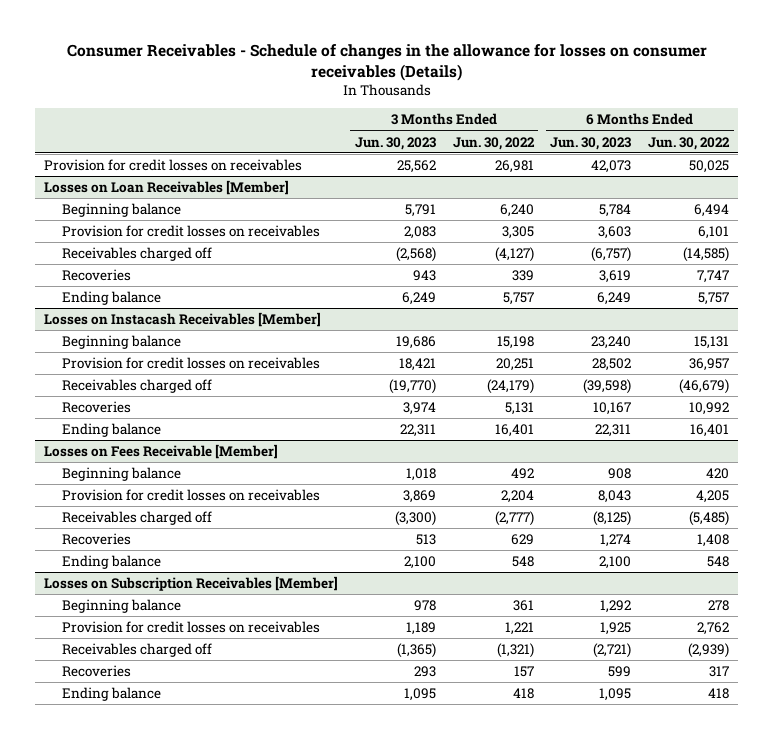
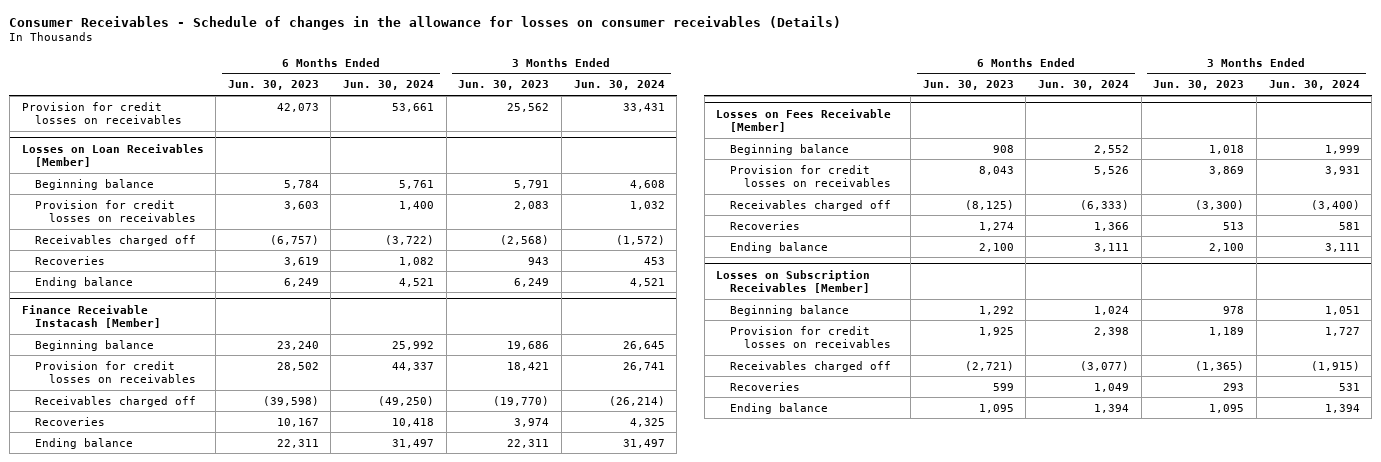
[452,136,535,150] Jun. 30, 2022 -> none
[648,136,731,150] Jun. 30, 2022 -> none
none -> [343,80,435,91] Jun. 30, 2024
none -> [573,80,665,91] Jun. 30, 2024
[43,312,321,328] Losses on Instacash Receivables [Member] -> [21,304,162,329] Finance Receivable Instacash [Member]

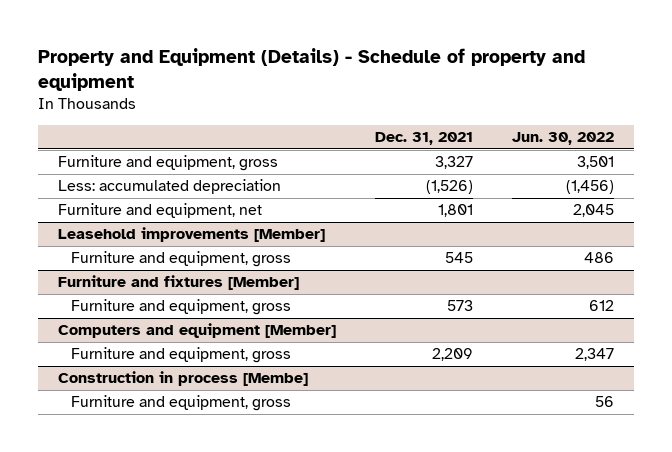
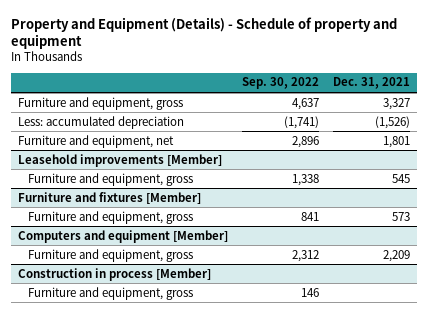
[512,132,615,146] Jun. 30, 2022 -> none
none -> [242,77,320,90] Sep. 30, 2022
[57,371,308,387] Construction in process [Membe] -> [18,267,212,281] Construction in process [Member]

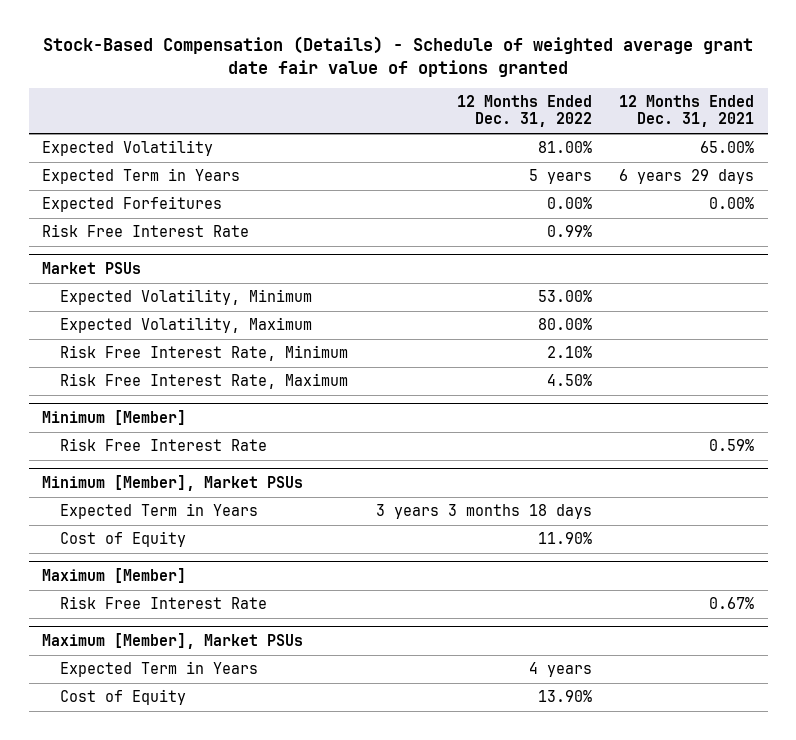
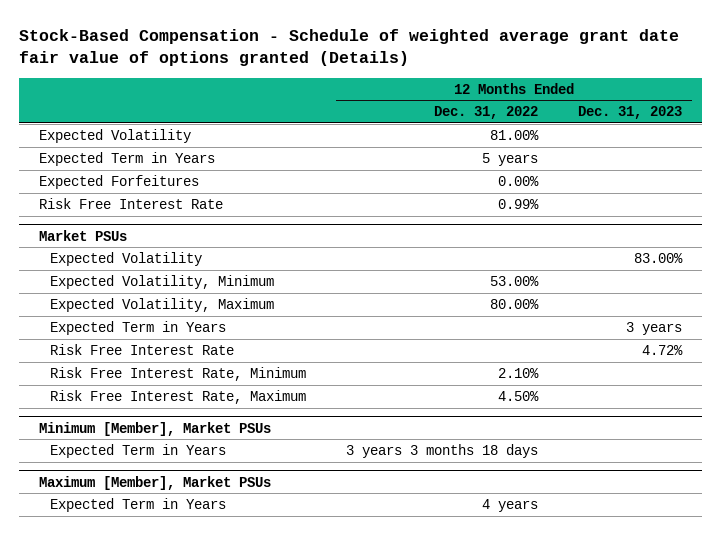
[43,36,754,77] Stock-Based Compensation (Details) - Schedule of weighted average grant date fair value of options granted -> [19,29,680,67] Stock-Based Compensation - Schedule of weighted average grant date fair value of options granted (Details)
[618,95,754,128] 12 Months Ended Dec. 31, 2021 -> none
none -> [578,106,683,120] Dec. 31, 2023
none -> [50,251,203,266] Expected Volatility
none -> [50,320,227,335] Expected Term in Years
none -> [50,343,235,355] Risk Free Interest Rate
[42,409,187,425] Minimum [Member] -> none
[60,438,268,452] Risk Free Interest Rate -> none
[60,531,187,548] Cost of Equity -> none
[42,567,187,583] Maximum [Member] -> none
[60,596,268,610] Risk Free Interest Rate -> none
[60,689,187,706] Cost of Equity -> none

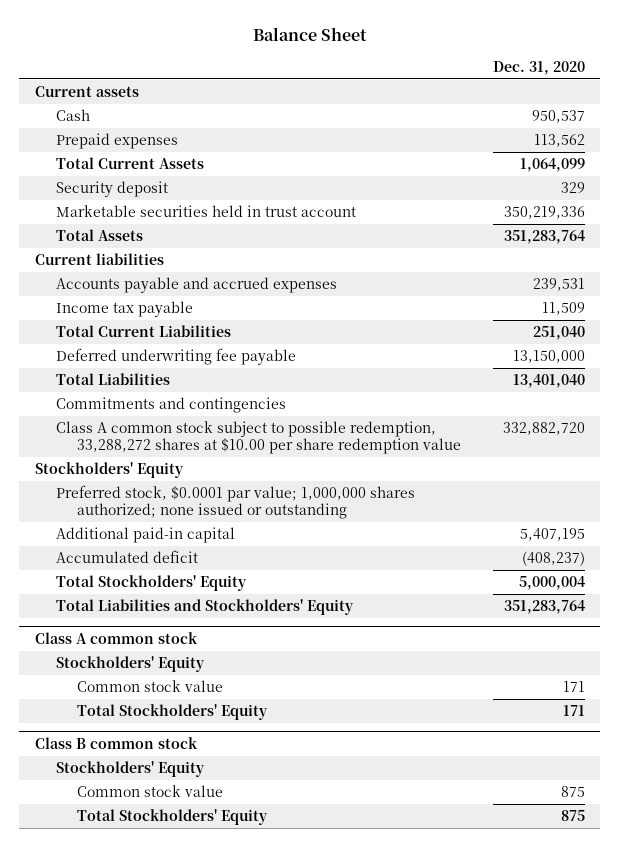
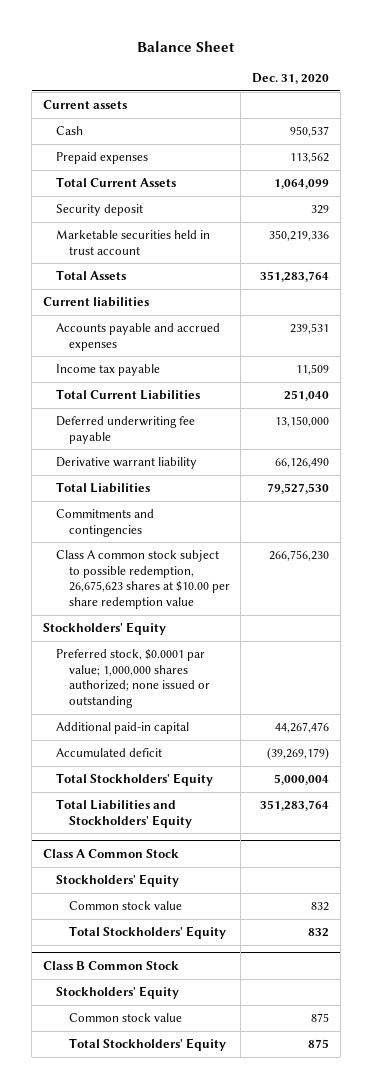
none -> [55,457,197,470] Derivative warrant liability
[512,374,585,389] 13,401,040 -> [267,483,330,495] 79,527,530
[55,421,462,455] Class A common stock subject to possible redemption, 33,288,272 shares at $10.00 per share redemption value -> [55,550,230,609] Class A common stock subject to possible redemption, 26,675,623 shares at $10.00 per share redemption value
[502,422,585,436] 332,882,720 -> [269,550,330,562] 266,756,230
[519,528,585,542] 5,407,195 -> [275,722,330,734] 44,267,476
[521,551,585,567] (408,237) -> [267,747,330,761] (39,269,179)
[34,631,198,644] Class A common stock -> [43,848,180,858] Class A Common Stock
[562,681,585,693] 171 -> [311,902,330,912] 832
[562,705,585,717] 171 -> [308,928,330,938] 832
[34,736,198,749] Class B common stock -> [43,960,180,970] Class B Common Stock

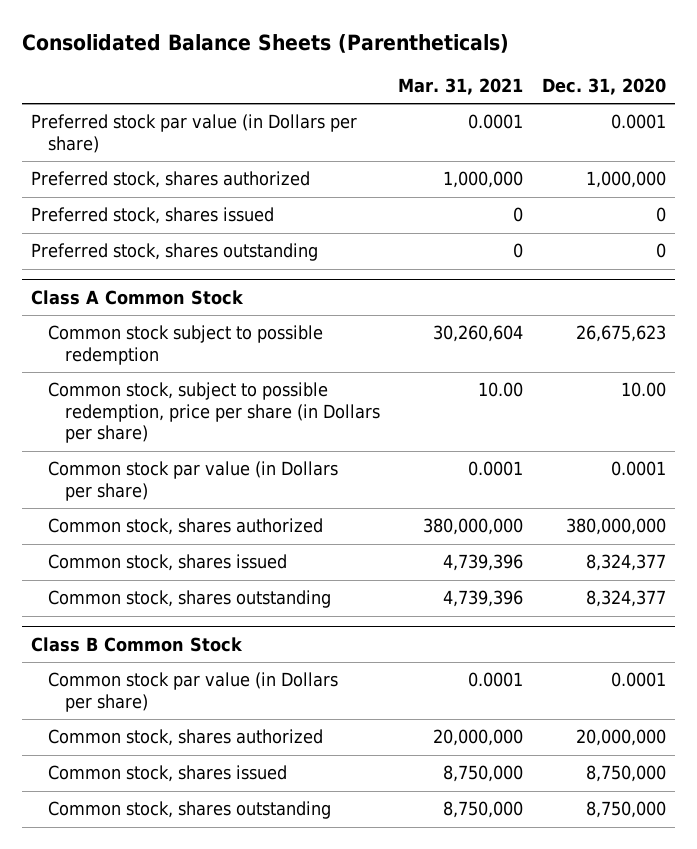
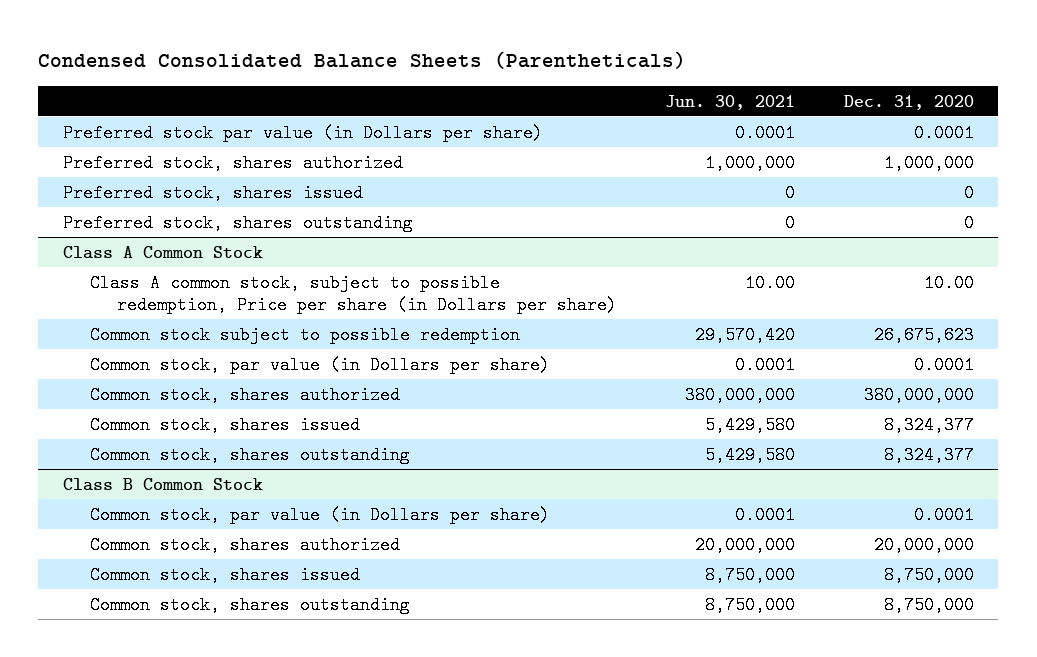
[22,33,510,53] Consolidated Balance Sheets (Parentheticals) -> [38,51,687,70] Condensed Consolidated Balance Sheets (Parentheticals)
[398,78,524,96] Mar. 31, 2021 -> none
none -> [665,94,796,110] Jun. 30, 2021
none -> [89,273,617,314] Class A common stock, subject to possible redemption, Price per share (in Dollars per share)
[47,382,380,444] Common stock, subject to possible redemption, price per share (in Dollars per share) -> none
[47,461,338,501] Common stock par value (in Dollars per share) -> [89,355,550,374] Common stock, par value (in Dollars per share)
[47,672,338,712] Common stock par value (in Dollars per share) -> [89,505,550,524] Common stock, par value (in Dollars per share)

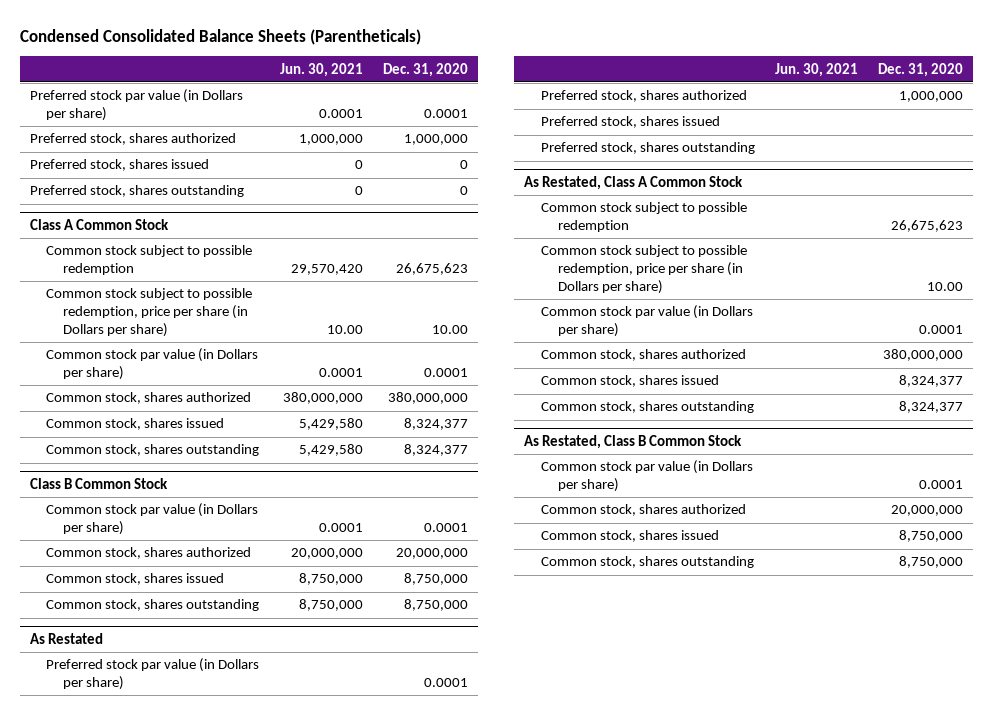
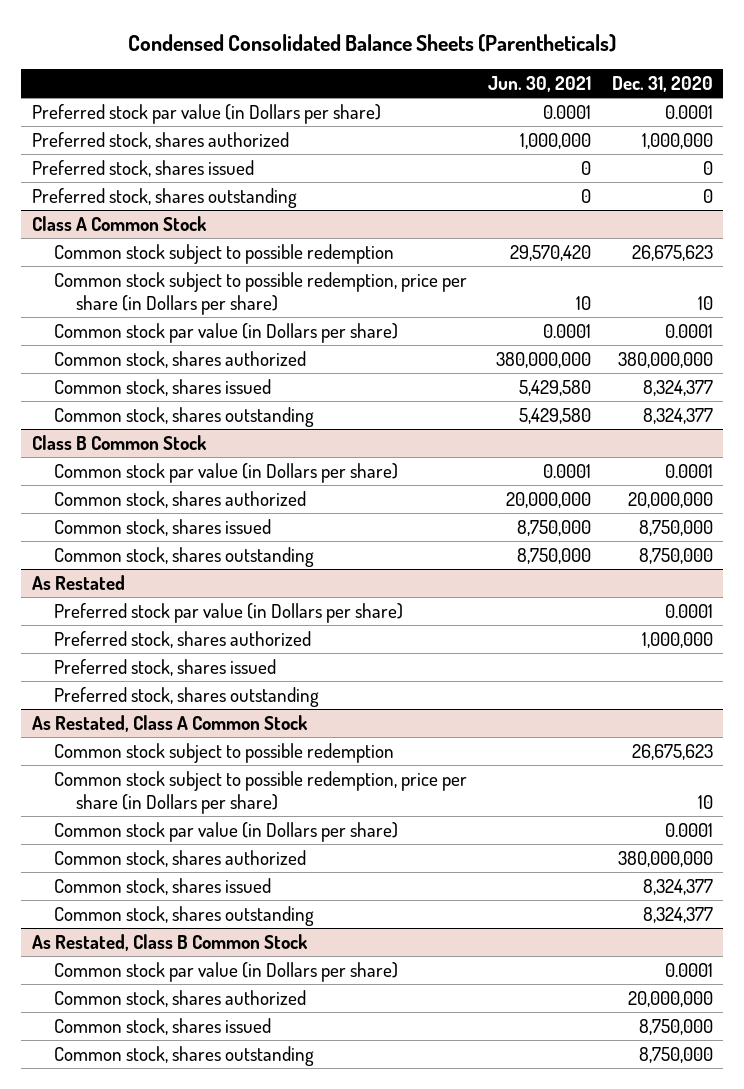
[327,324,364,334] 10.00 -> [575,296,591,311] 10
[432,324,469,334] 10.00 -> [697,296,713,311] 10
[926,281,963,291] 10.00 -> [697,795,713,810] 10

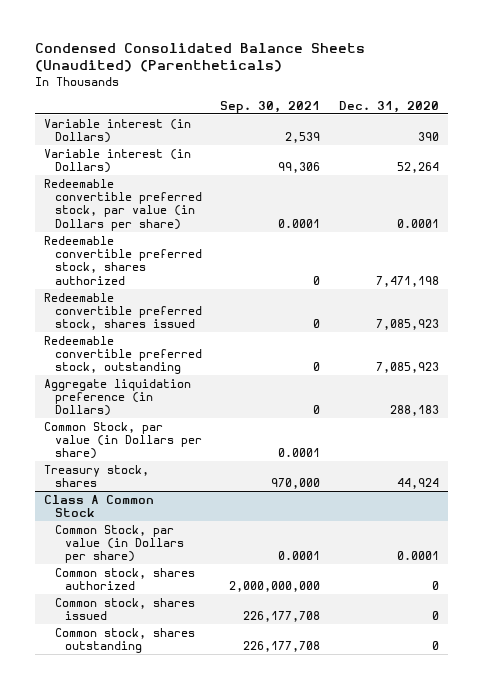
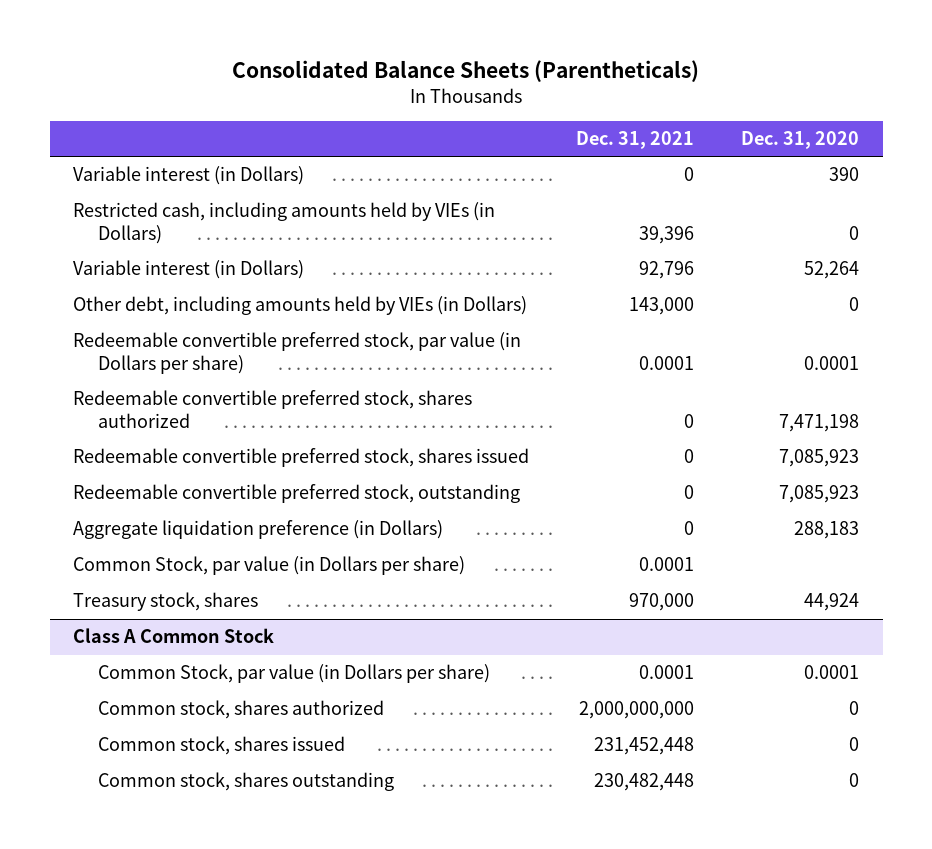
[34,42,365,73] Condensed Consolidated Balance Sheets (Unaudited) (Parentheticals) -> [232,60,700,83] Consolidated Balance Sheets (Parentheticals)
[220,101,321,114] Sep. 30, 2021 -> none
none -> [576,131,695,150] Dec. 31, 2021
none -> [73,202,496,244] Restricted cash, including amounts held by VIEs (in Dollars)
none -> [73,296,528,316] Other debt, including amounts held by VIEs (in Dollars)

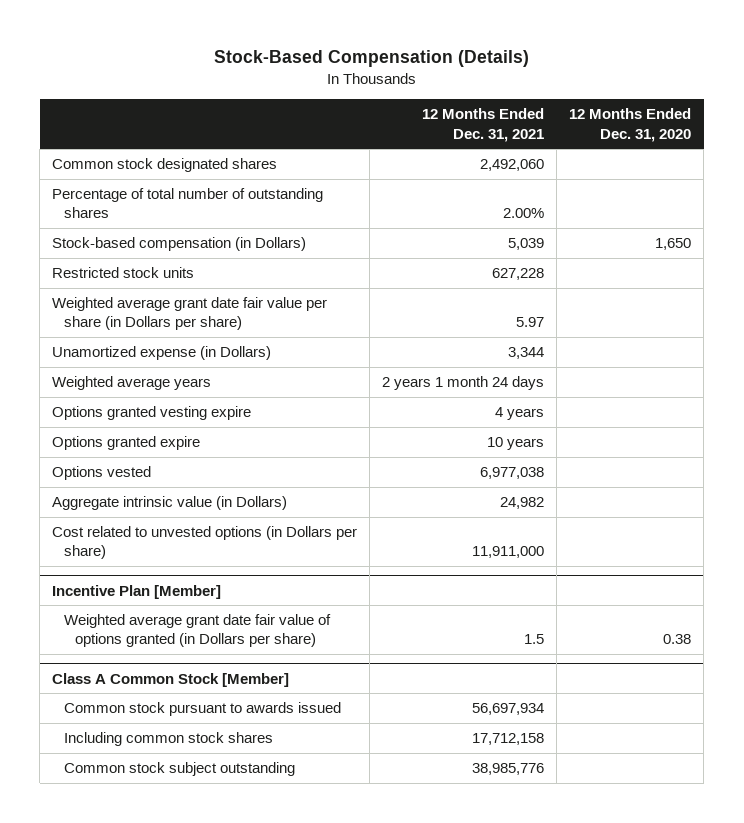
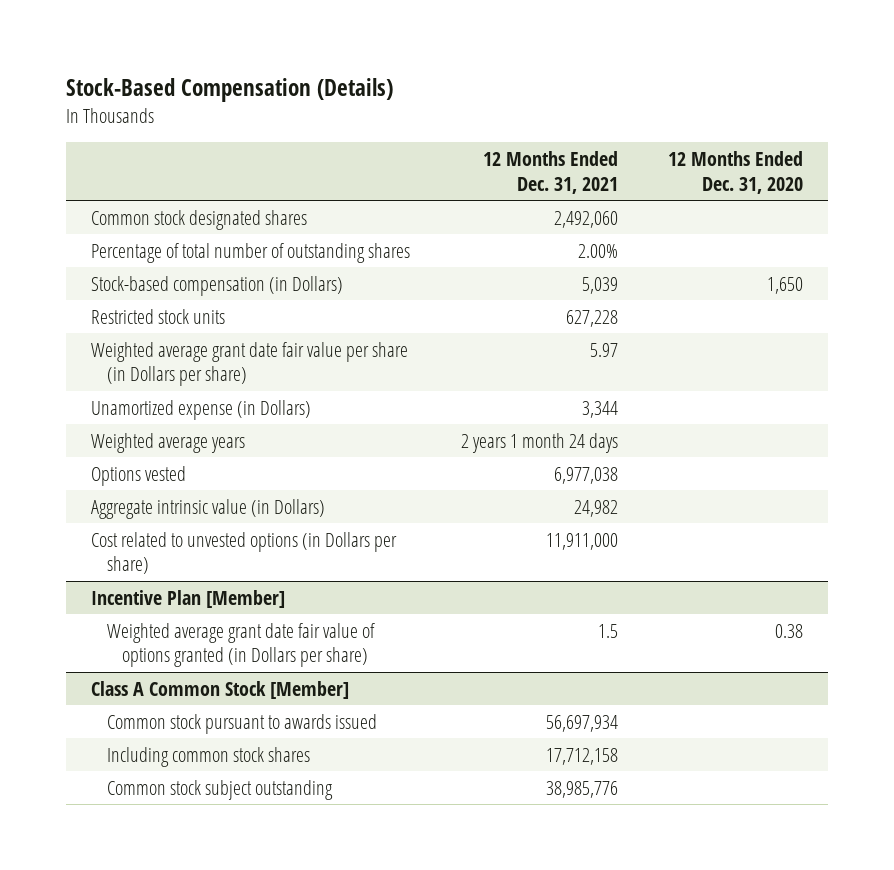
[52,406,252,421] Options granted vesting expire -> none
[52,436,201,451] Options granted expire -> none

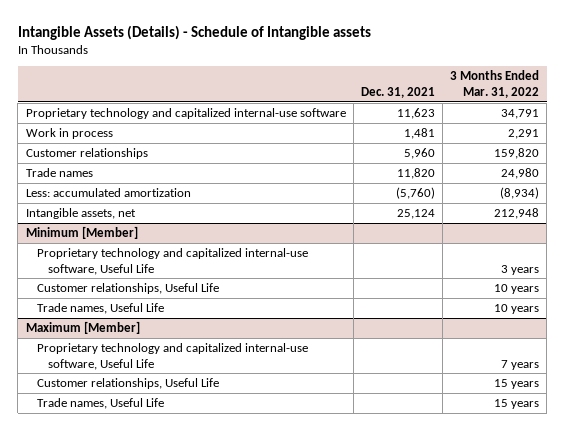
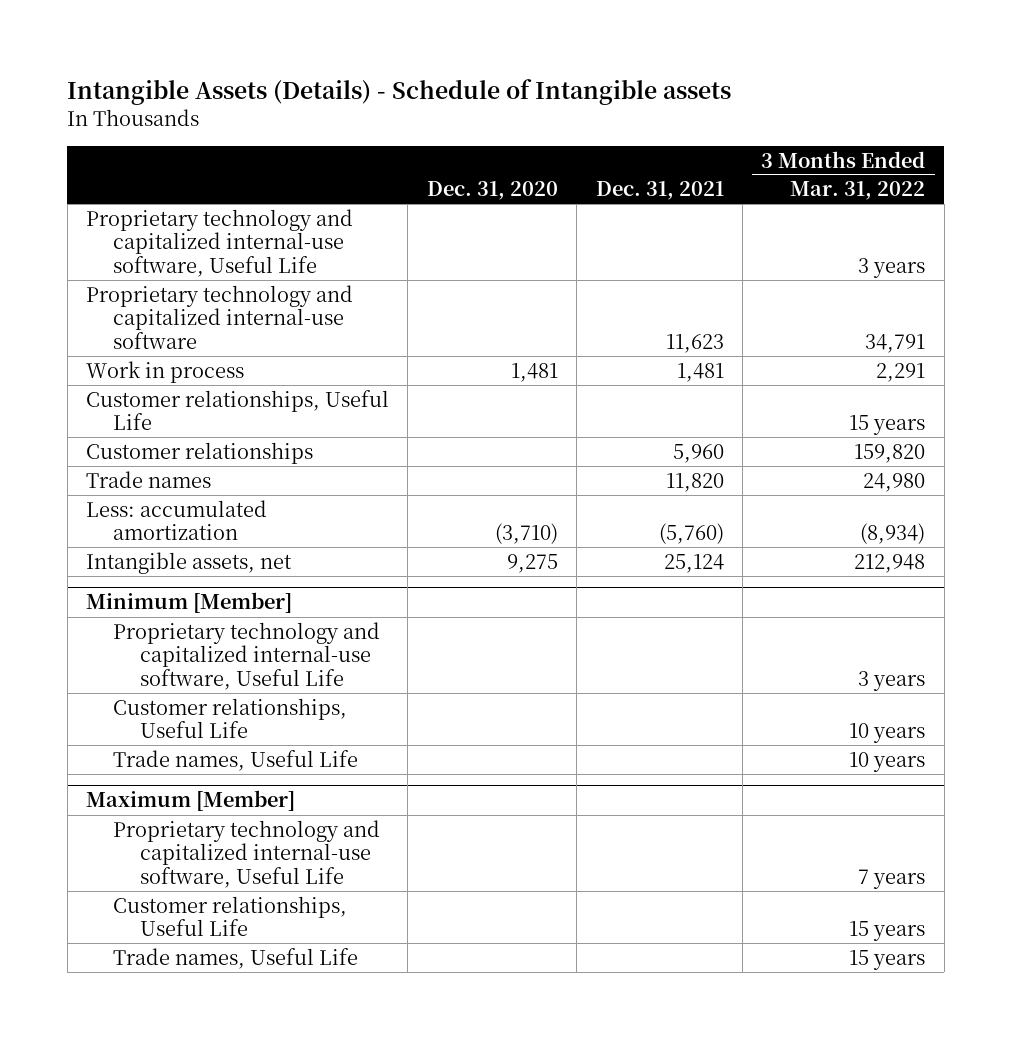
none -> [426,181,558,201] Dec. 31, 2020
none -> [86,208,354,277] Proprietary technology and capitalized internal-use software, Useful Life
none -> [86,389,390,431] Customer relationships, Useful Life

